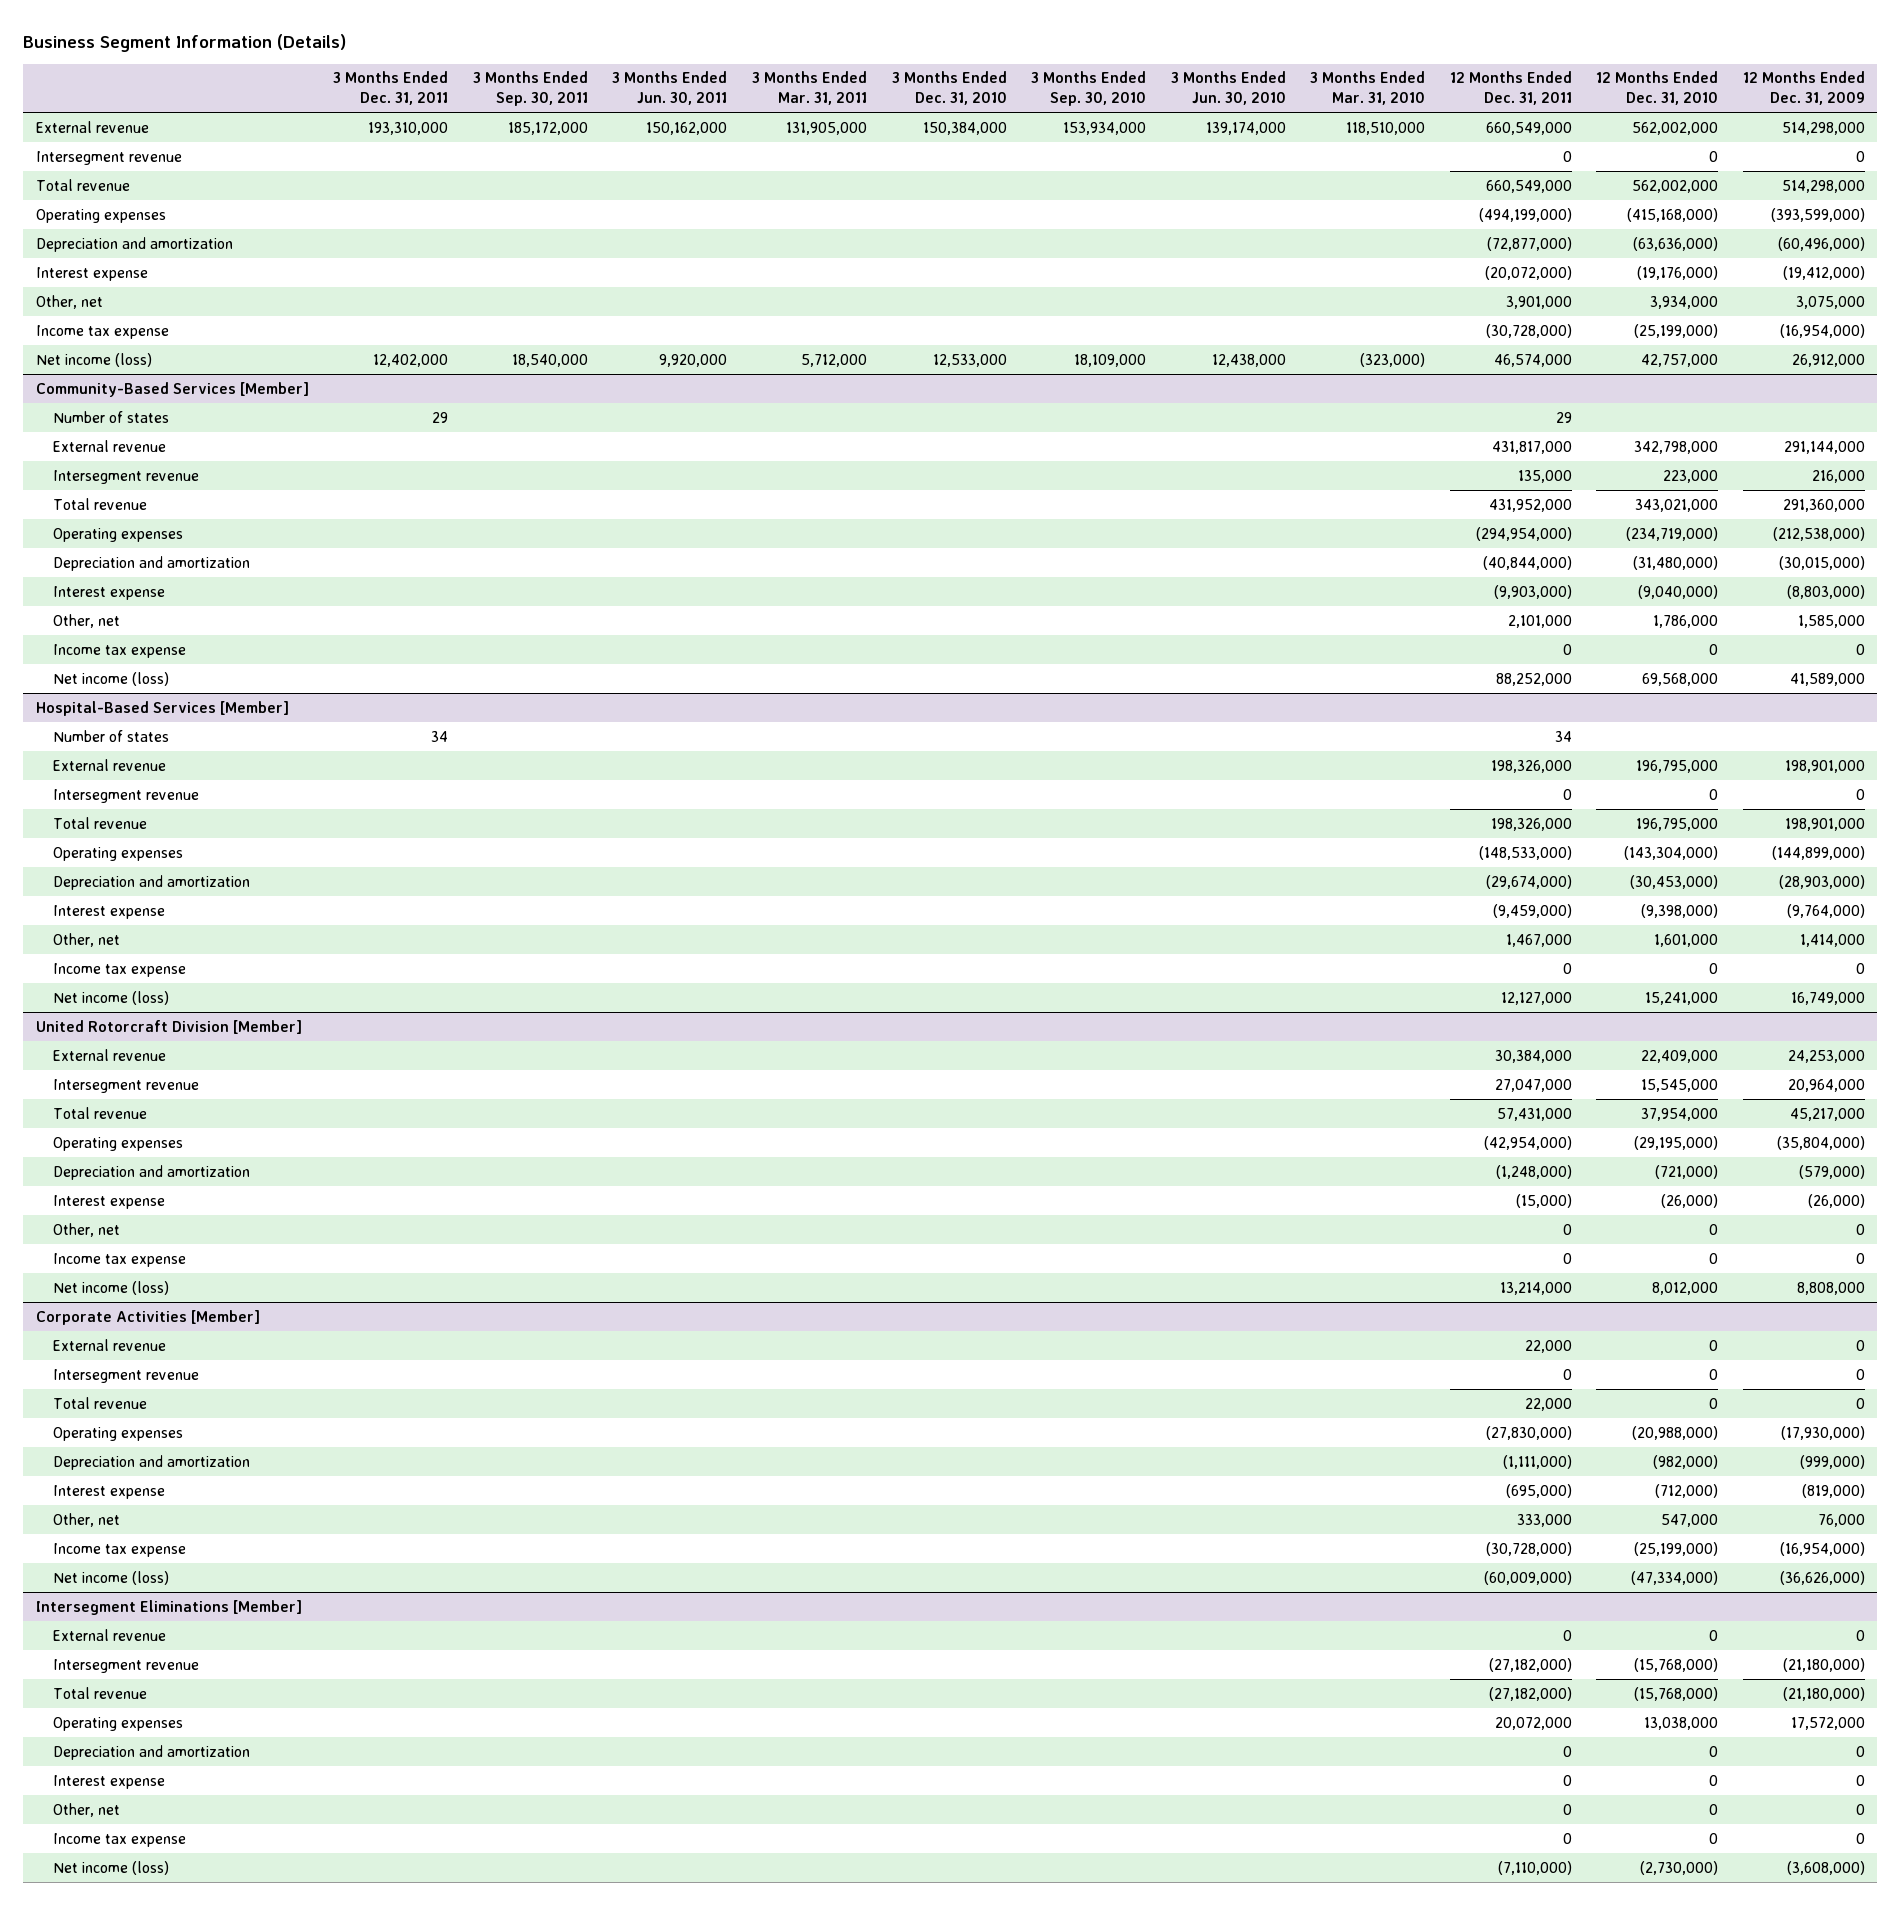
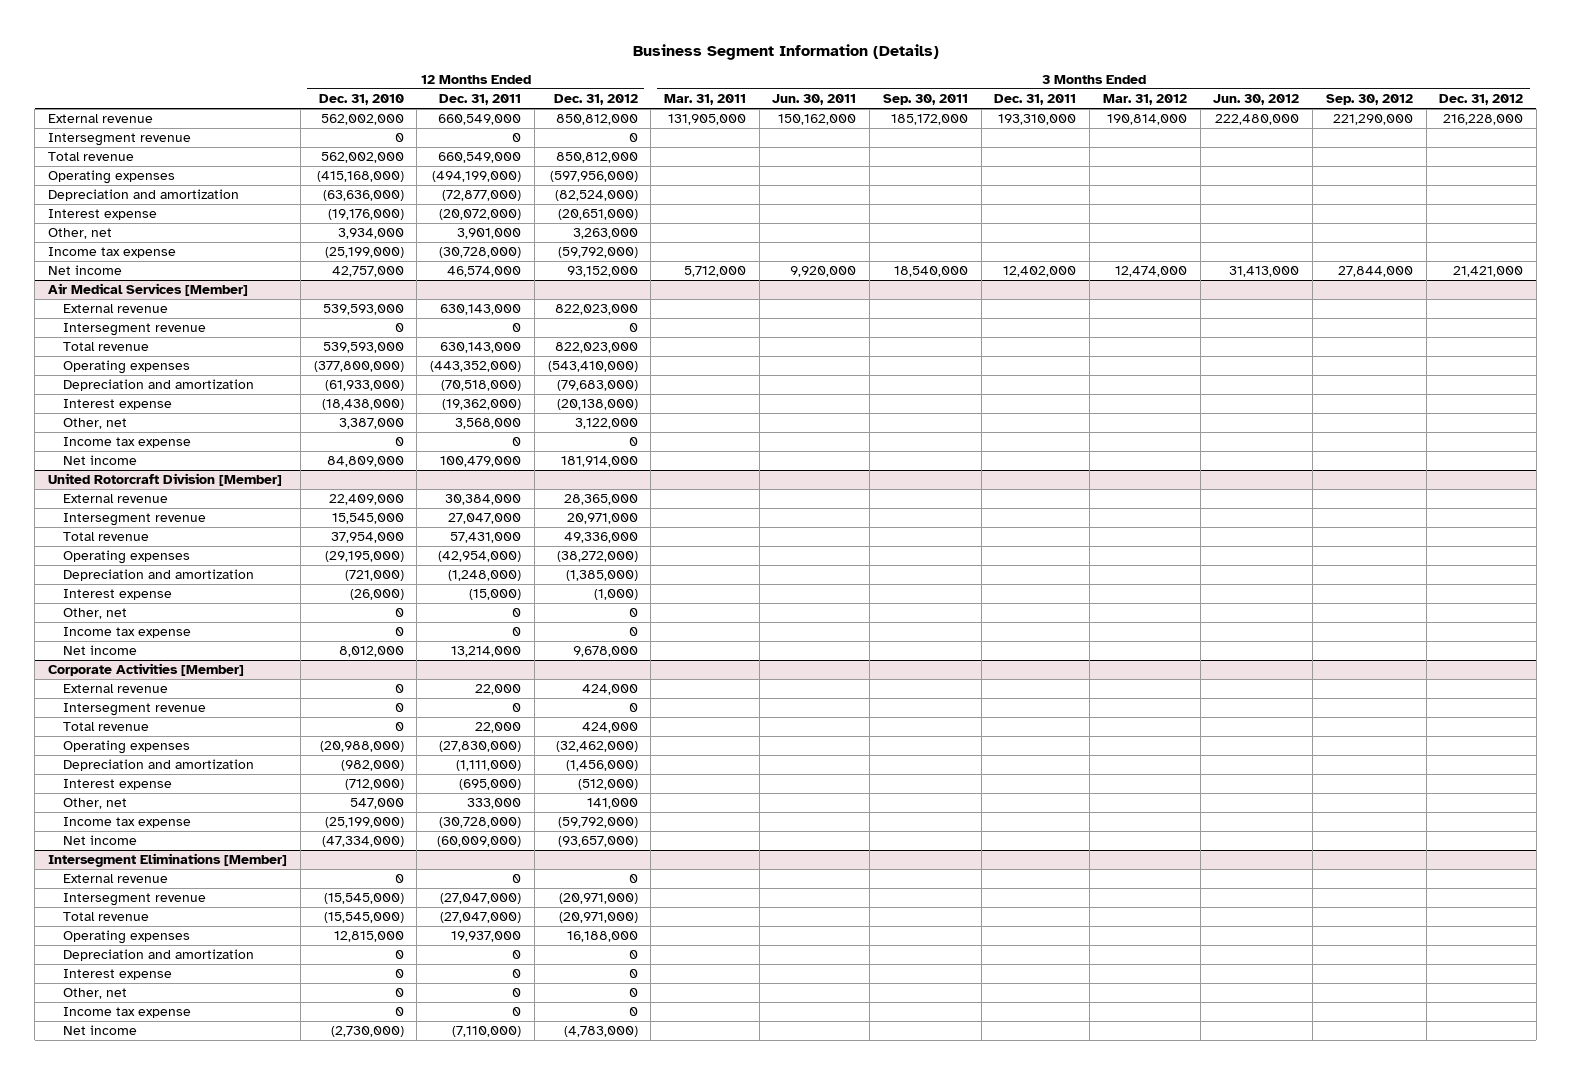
[891,71,1007,106] 3 Months Ended Dec. 31, 2010 -> none
[1031,71,1147,107] 3 Months Ended Sep. 30, 2010 -> none
[1170,71,1286,106] 3 Months Ended Jun. 30, 2010 -> none
[1310,71,1426,106] 3 Months Ended Mar. 31, 2010 -> none
[1742,71,1865,106] 12 Months Ended Dec. 31, 2009 -> none
none -> [553,93,638,105] Dec. 31, 2012
none -> [1102,93,1187,105] Mar. 31, 2012
none -> [1213,93,1300,105] Jun. 30, 2012
none -> [1325,93,1413,105] Sep. 30, 2012
none -> [1439,93,1524,105] Dec. 31, 2012
[35,381,309,397] Community-Based Services [Member] -> none
[52,410,169,423] Number of states -> none
[52,469,199,484] Intersegment revenue -> none
[52,497,147,510] Total revenue -> none
[52,527,183,542] Operating expenses -> none
[52,555,250,571] Depreciation and amortization -> none
[52,585,165,600] Interest expense -> none
[52,613,120,628] Other, net -> none
[52,643,186,658] Income tax expense -> none
[52,671,169,686] Net income (loss) -> none
[35,700,289,716] Hospital-Based Services [Member] -> none
[52,729,169,742] Number of states -> none
[52,758,166,771] External revenue -> none
[35,352,152,367] Net income (loss) -> [48,265,123,276] Net income
none -> [48,283,249,297] Air Medical Services [Member]
[1491,440,1572,454] 431,817,000 -> [440,304,522,316] 630,143,000
[1634,440,1719,454] 342,798,000 -> [322,304,404,316] 539,593,000
[1490,817,1572,831] 198,326,000 -> [440,342,522,354] 630,143,000
[1636,817,1719,831] 196,795,000 -> [322,342,404,354] 539,593,000
[1478,845,1572,860] (148,533,000) -> [430,361,522,373] (443,352,000)
[1624,845,1719,860] (143,304,000) -> [313,361,404,373] (377,800,000)
[1485,874,1572,889] (29,674,000) -> [441,380,522,392] (70,518,000)
[1630,874,1719,889] (30,453,000) -> [324,380,404,392] (61,933,000)
[1492,903,1572,918] (9,459,000) -> [442,399,522,411] (19,362,000)
[1641,903,1719,918] (9,398,000) -> [321,399,404,411] (18,438,000)
[1505,933,1572,947] 1,467,000 -> [455,418,522,430] 3,568,000
[1654,933,1719,947] 1,601,000 -> [338,418,404,430] 3,387,000
[52,990,169,1005] Net income (loss) -> [63,455,138,466] Net income
[1500,991,1572,1005] 12,127,000 -> [440,456,522,468] 100,479,000
[1645,991,1719,1005] 15,241,000 -> [326,456,404,468] 84,809,000
[52,1280,169,1295] Net income (loss) -> [63,645,138,656] Net income
[52,1570,169,1585] Net income (loss) -> [63,835,138,846] Net income
[1488,1657,1572,1672] (27,182,000) -> [440,893,522,905] (27,047,000)
[1634,1657,1719,1672] (15,768,000) -> [323,893,404,905] (15,545,000)
[1488,1686,1572,1701] (27,182,000) -> [440,912,522,924] (27,047,000)
[1634,1686,1719,1701] (15,768,000) -> [323,912,404,924] (15,545,000)
[1494,1716,1572,1730] 20,072,000 -> [451,931,522,943] 19,937,000
[1644,1716,1719,1730] 13,038,000 -> [333,931,404,943] 12,815,000
[52,1860,169,1875] Net income (loss) -> [63,1025,138,1036] Net income

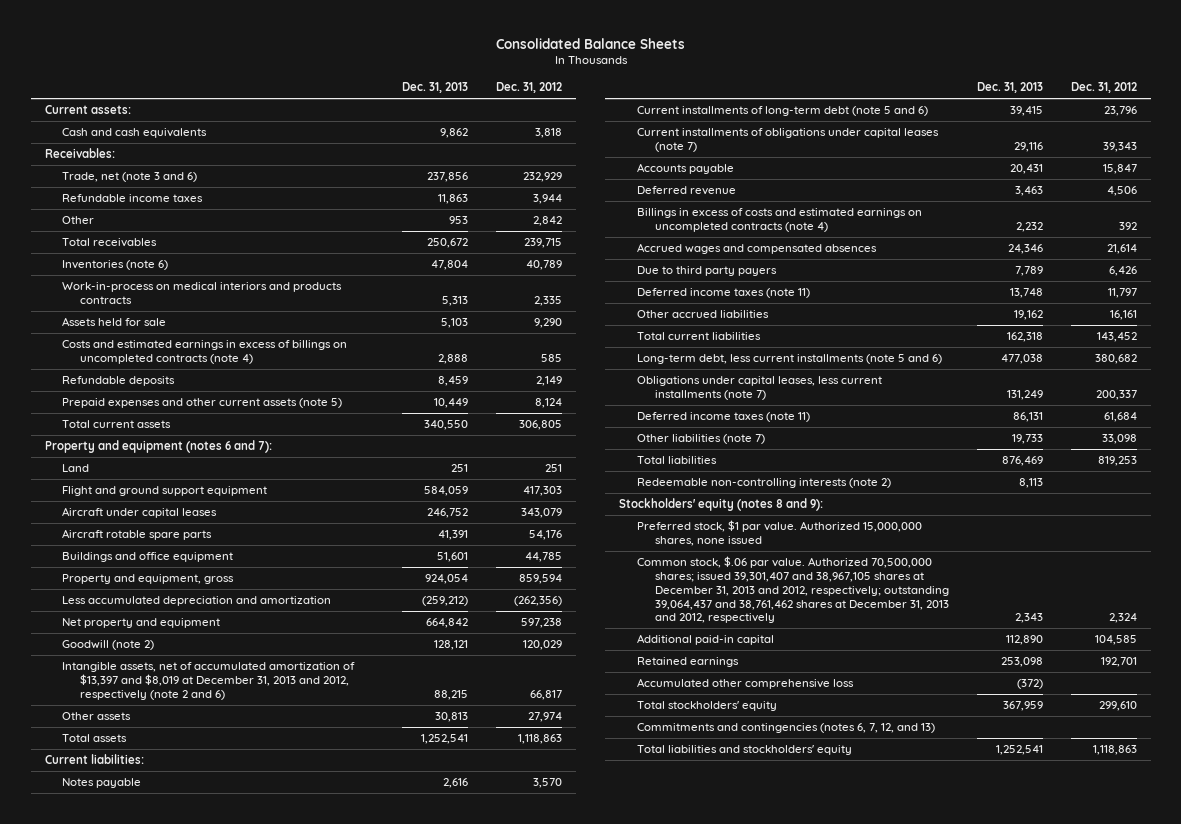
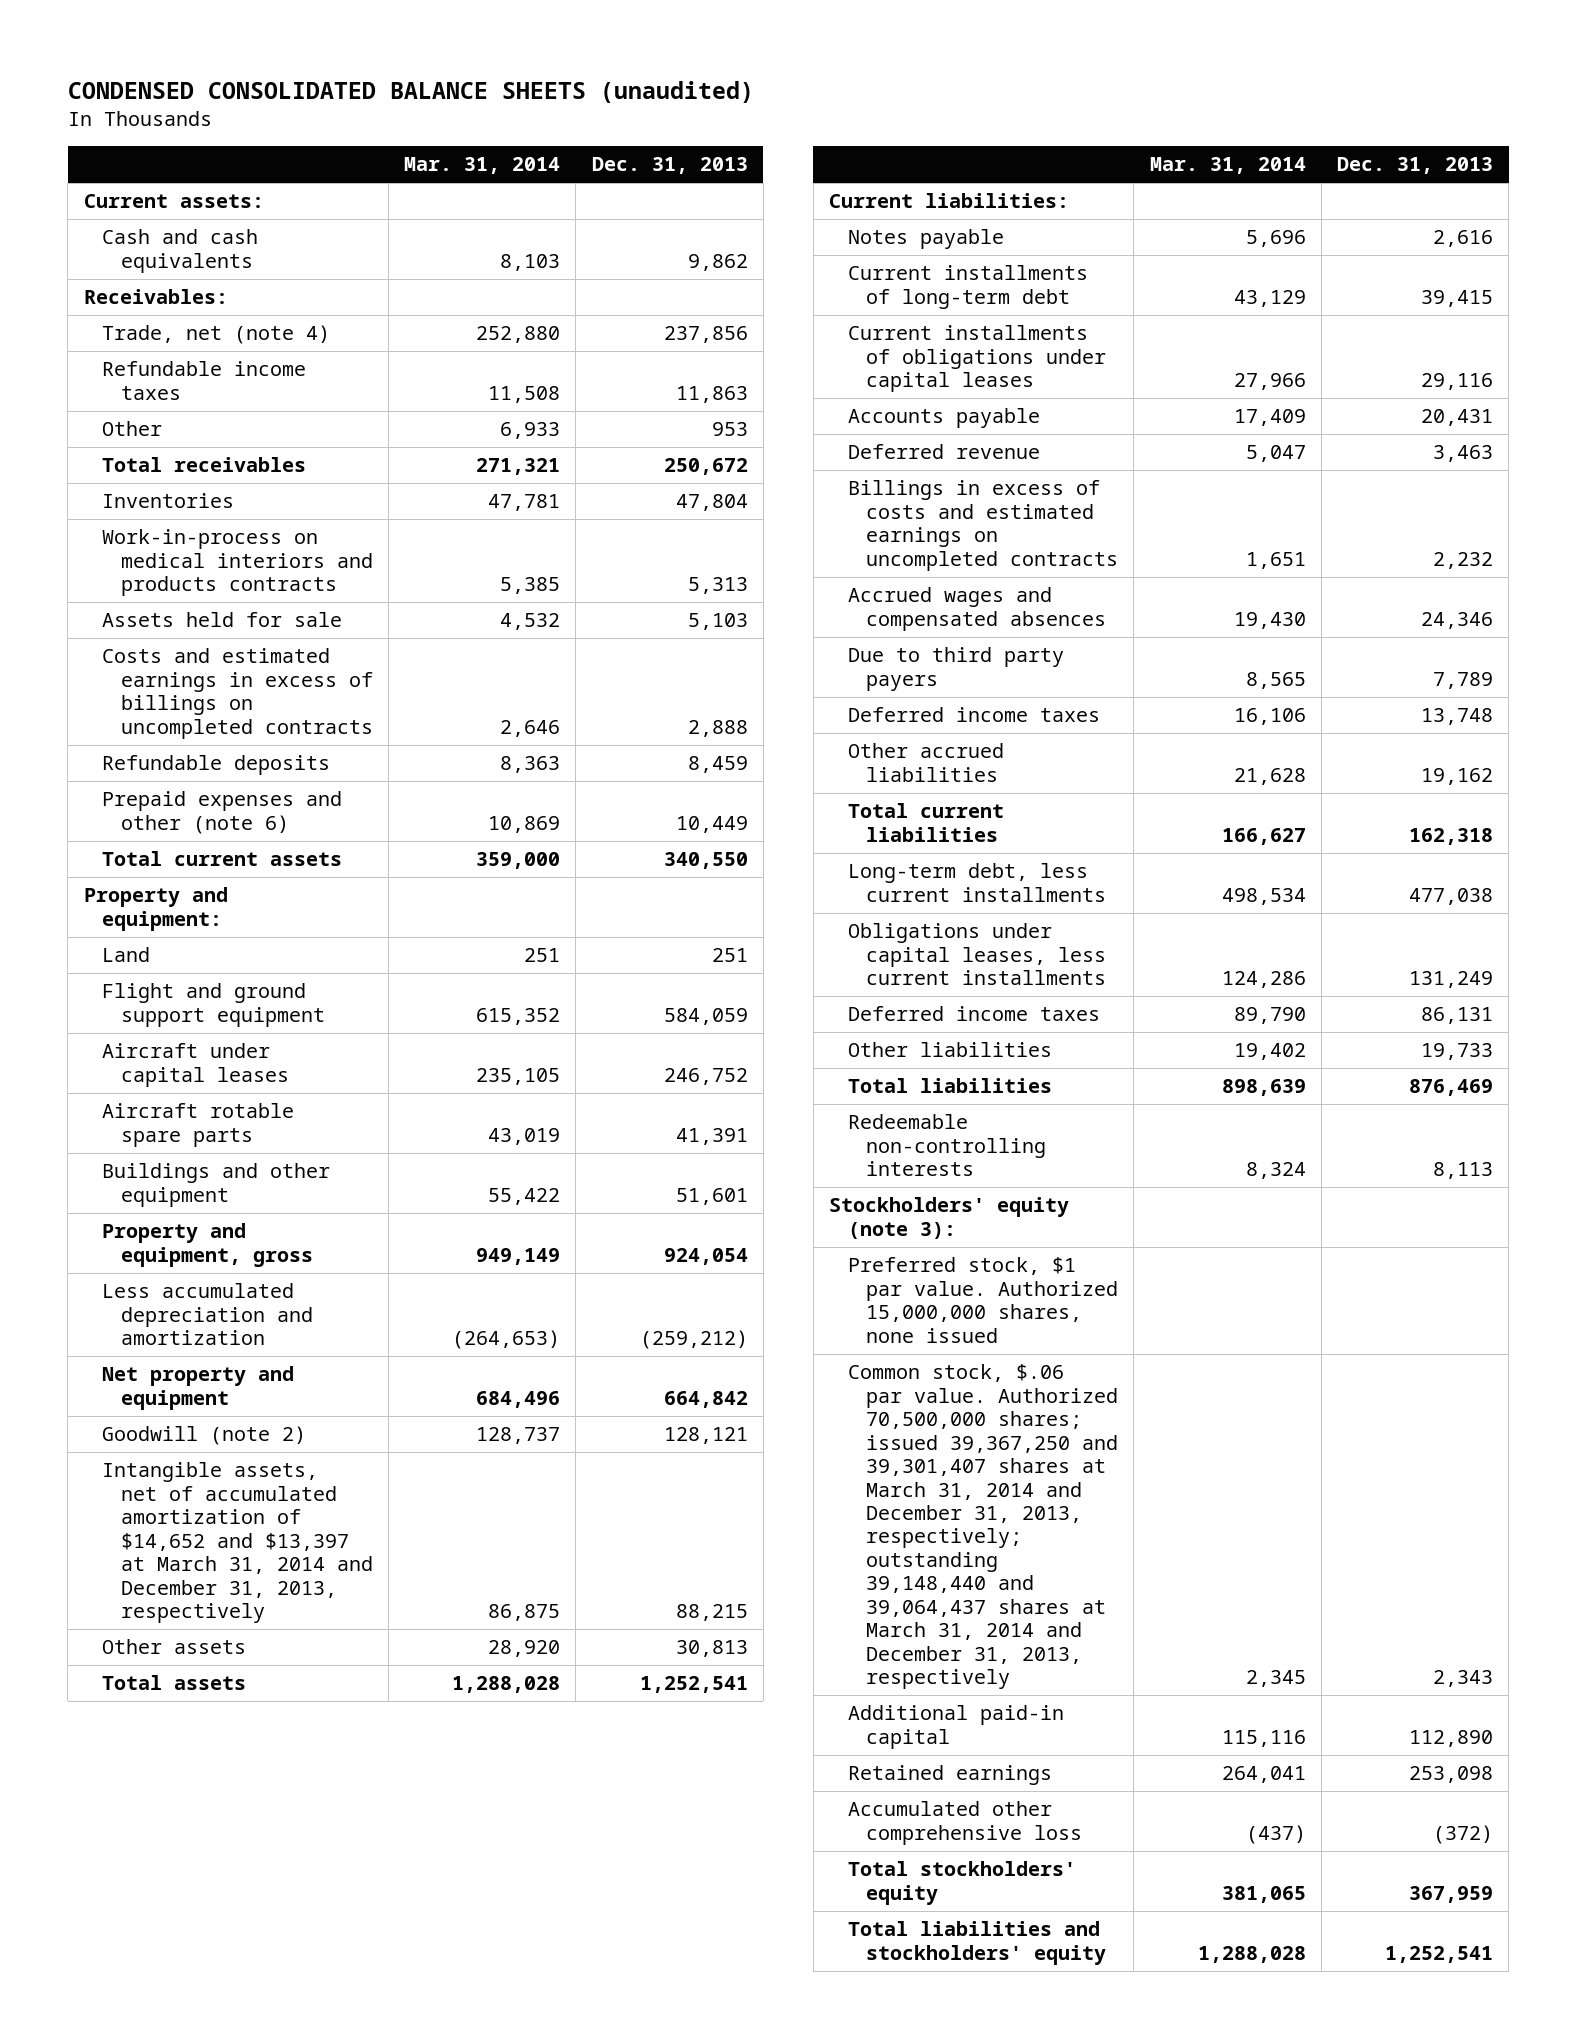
[495,37,685,49] Consolidated Balance Sheets -> [67,80,754,103] CONDENSED CONSOLIDATED BALANCE SHEETS (unaudited)
[496,82,563,94] Dec. 31, 2012 -> none
none -> [404,157,561,175] Mar. 31, 2014
[62,172,198,183] Trade, net (note 3 and 6) -> [102,325,331,345] Trade, net (note 4)
[62,260,169,271] Inventories (note 6) -> [102,493,235,509] Inventories
[62,340,348,364] Costs and estimated earnings in excess of billings on uncompleted contracts (note 4) -> [102,648,373,739] Costs and estimated earnings in excess of billings on uncompleted contracts
[62,398,343,409] Prepaid expenses and other current assets (note 5) -> [102,791,343,834] Prepaid expenses and other (note 6)
[44,440,272,454] Property and equipment (notes 6 and 7): -> [83,887,228,931] Property and equipment:
[62,552,234,563] Buildings and office equipment -> [102,1163,331,1207] Buildings and other equipment
[62,662,356,700] Intangible assets, net of accumulated amortization of $13,397 and $8,019 at December 31, 2013 and 2012, respectively (note 2 and 6) -> [102,1462,373,1623] Intangible assets, net of accumulated amortization of $14,652 and $13,397 at March 31, 2014 and December 31, 2013, respectively
[637,106,929,117] Current installments of long-term debt (note 5 and 6) -> [847,265,1088,309] Current installments of long-term debt
[637,128,940,152] Current installments of obligations under capital leases (note 7) -> [847,325,1107,393] Current installments of obligations under capital leases
[637,208,923,232] Billings in excess of costs and estimated earnings on uncompleted contracts (note 4) -> [847,480,1119,571] Billings in excess of costs and estimated earnings on uncompleted contracts
[637,288,811,299] Deferred income taxes (note 11) -> [847,707,1100,723] Deferred income taxes
[637,354,943,365] Long-term debt, less current installments (note 5 and 6) -> [847,863,1107,902] Long-term debt, less current installments
[637,376,883,400] Obligations under capital leases, less current installments (note 7) -> [847,923,1107,986] Obligations under capital leases, less current installments
[637,412,811,423] Deferred income taxes (note 11) -> [847,1006,1100,1022] Deferred income taxes
[637,434,766,445] Other liabilities (note 7) -> [847,1042,1052,1058] Other liabilities
[637,478,892,489] Redeemable non-controlling interests (note 2) -> [847,1114,1047,1177] Redeemable non-controlling interests
[619,498,824,512] Stockholders' equity (notes 8 and 9): -> [829,1197,1070,1239] Stockholders' equity (note 3):
[637,556,949,624] Common stock, $.06 par value. Authorized 70,500,000 shares; issued 39,301,407 and 38,967,105 shares at December 31, 2013 and 2012, respectively; outstanding 39,064,437 and 38,761,462 shares at December 31, 2013 and 2012, respectively -> [847,1364,1119,1689] Common stock, $.06 par value. Authorized 70,500,000 shares; issued 39,367,250 and 39,301,407 shares at March 31, 2014 and December 31, 2013, respectively; outstanding 39,148,440 and 39,064,437 shares at March 31, 2014 and December 31, 2013, respectively
[637,723,936,734] Commitments and contingencies (notes 6, 7, 12, and 13) -> none

